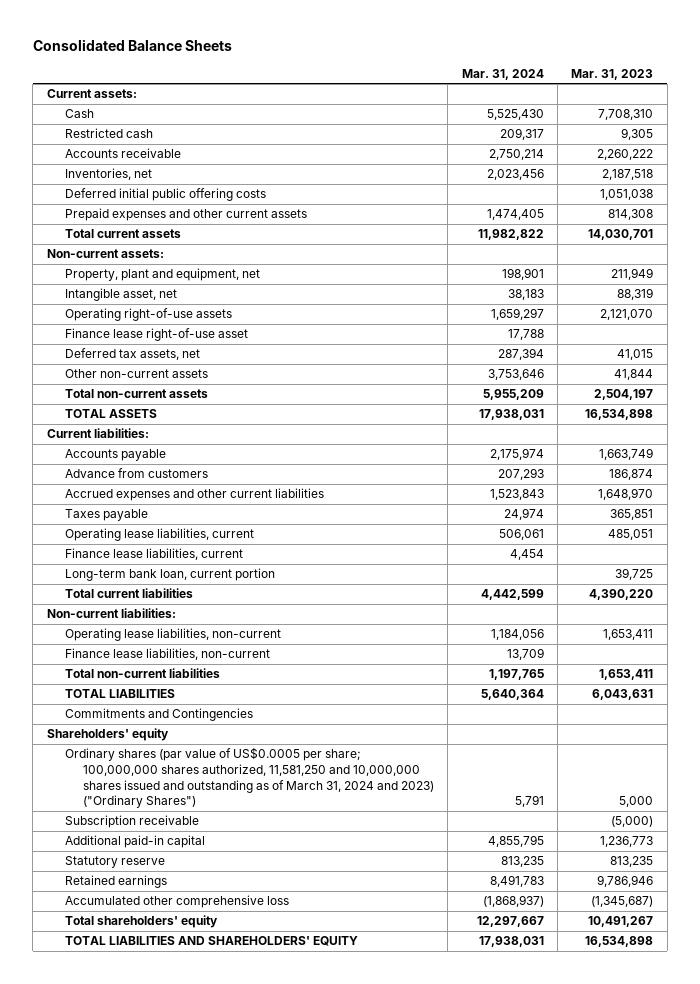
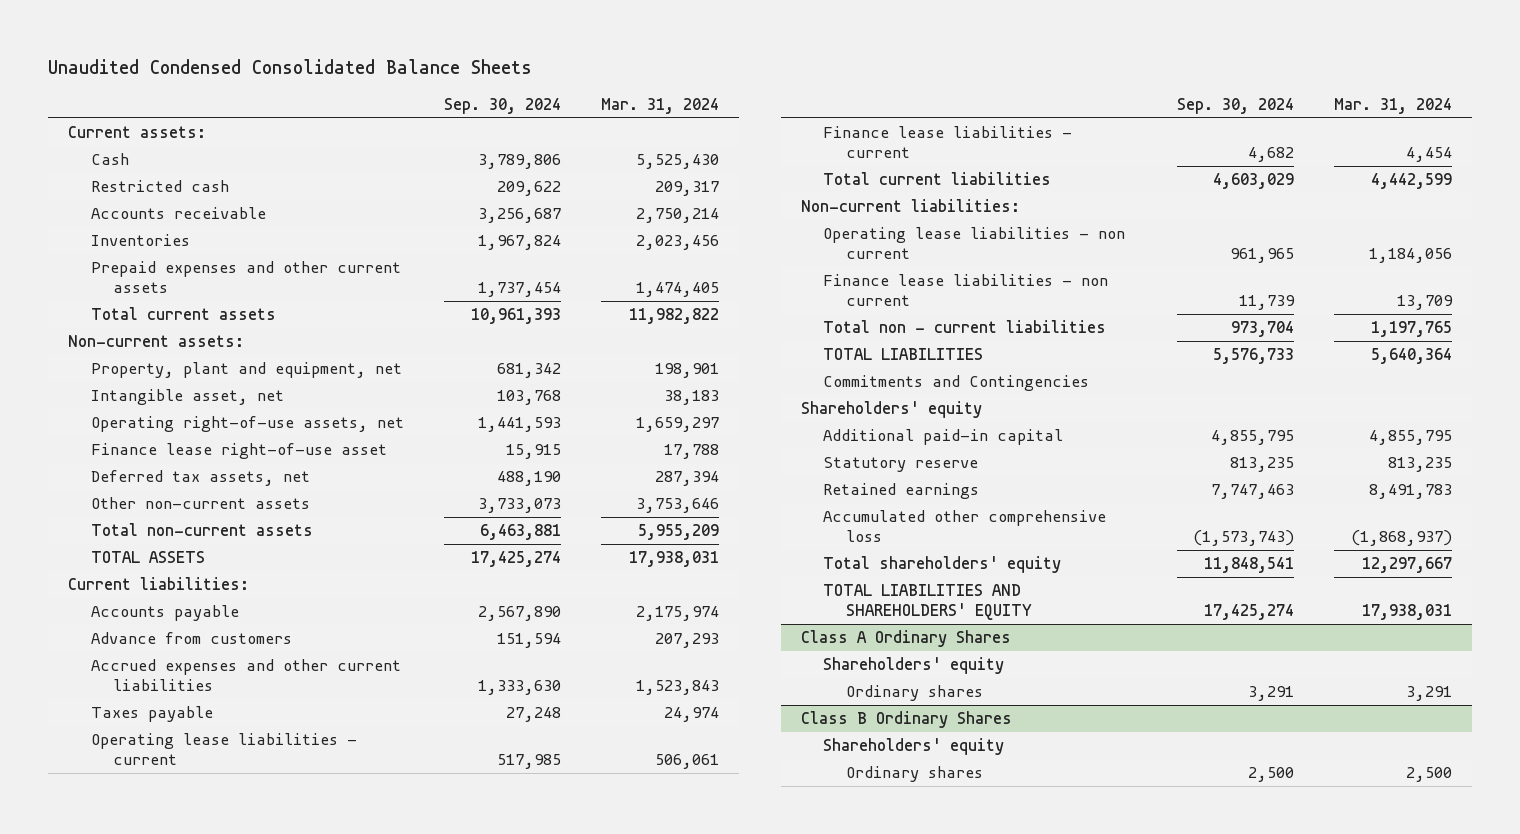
[32,39,232,52] Consolidated Balance Sheets -> [48,59,533,75] Unaudited Condensed Consolidated Balance Sheets
[571,68,654,80] Mar. 31, 2023 -> none
none -> [443,97,561,114] Sep. 30, 2024
[64,188,266,202] Deferred initial public offering costs -> none
[64,168,152,181] Inventories, net -> [90,234,190,247] Inventories
[64,308,232,322] Operating right-of-use assets -> [90,416,404,433] Operating right-of-use assets, net
[64,568,275,582] Long-term bank loan, current portion -> none
[64,528,254,542] Operating lease liabilities, current -> [90,733,357,766] Operating lease liabilities - current
[64,548,243,561] Finance lease liabilities, current -> [823,126,1073,159] Finance lease liabilities - current
[64,628,281,642] Operating lease liabilities, non-current -> [823,227,1126,260] Operating lease liabilities - non current
[64,648,270,661] Finance lease liabilities, non-current -> [823,274,1109,307] Finance lease liabilities - non current
[64,668,220,679] Total non-current liabilities -> [823,320,1107,334] Total non - current liabilities
[64,747,434,809] Ordinary shares (par value of US$0.0005 per share; 100,000,000 shares authorized, 11,581,250 and 10,000,000 shares issued and outstanding as of March 31, 2024 and 2023) ("Ordinary Shares") -> none
[64,815,199,829] Subscription receivable -> none
none -> [801,630,1012,648] Class A Ordinary Shares
none -> [823,657,1005,675] Shareholders' equity
none -> [845,685,983,702] Ordinary shares
none -> [801,711,1013,729] Class B Ordinary Shares
none -> [823,738,1005,756] Shareholders' equity
none -> [845,766,983,783] Ordinary shares

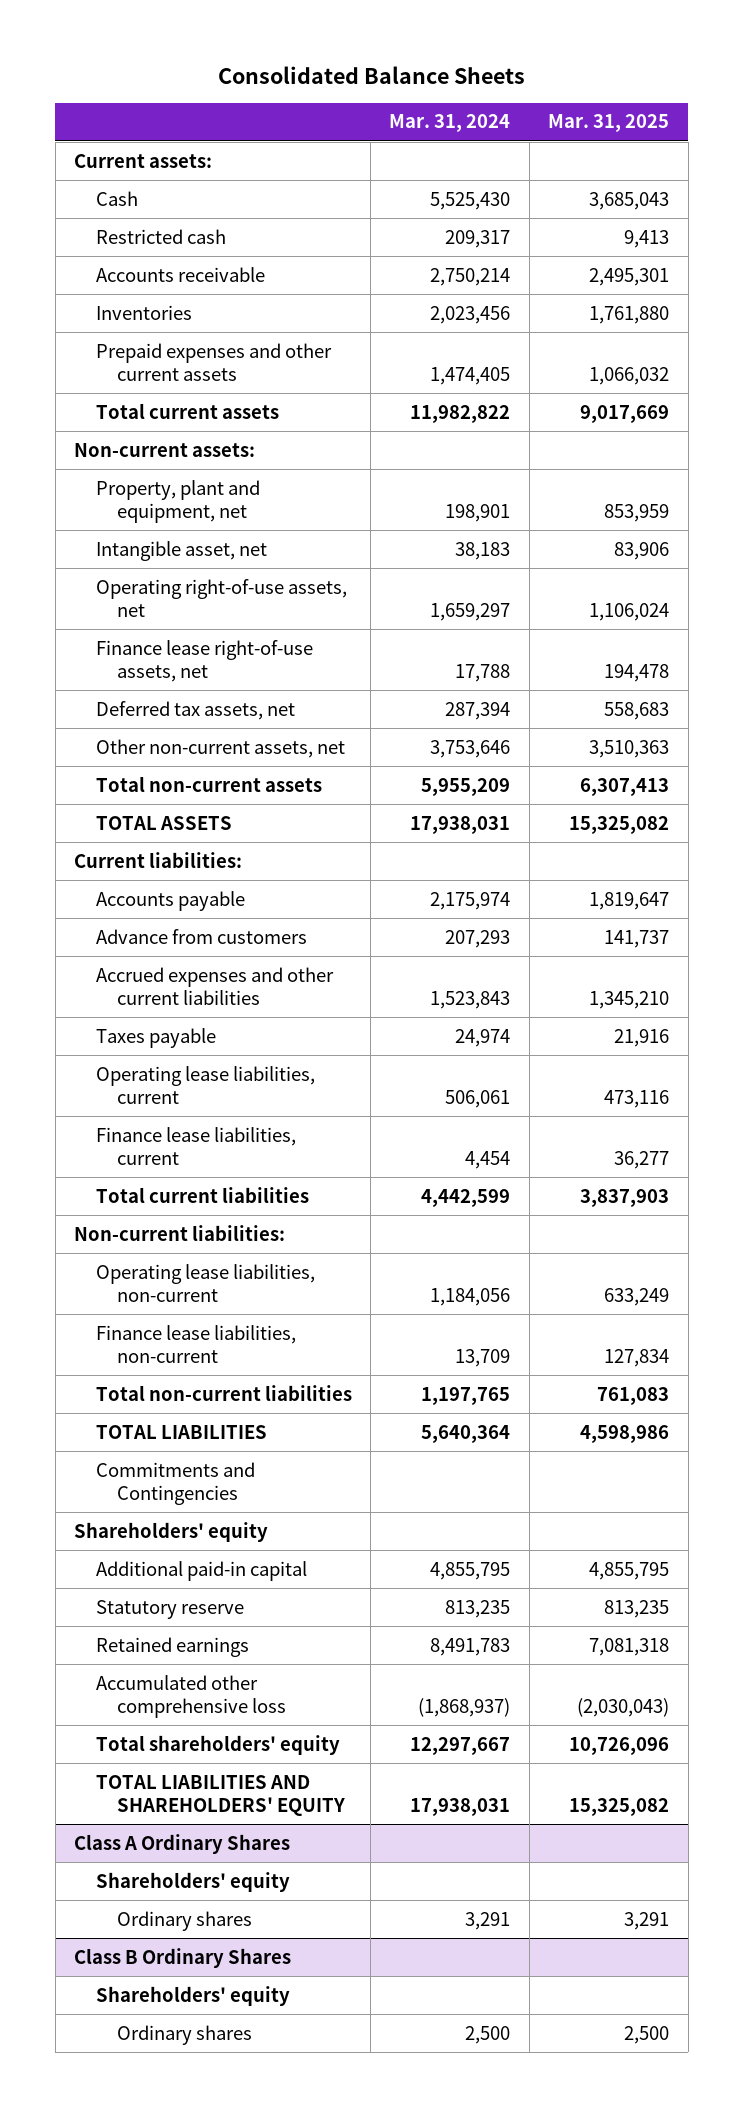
[48,59,533,75] Unaudited Condensed Consolidated Balance Sheets -> [217,65,525,84] Consolidated Balance Sheets
[443,97,561,114] Sep. 30, 2024 -> none
none -> [548,114,670,133] Mar. 31, 2025
[90,443,387,460] Finance lease right-of-use asset -> [95,639,313,683] Finance lease right-of-use assets, net
[90,497,310,510] Other non-current assets -> [95,738,345,758] Other non-current assets, net
[90,733,357,766] Operating lease liabilities - current -> [95,1065,315,1105] Operating lease liabilities, current
[823,126,1073,159] Finance lease liabilities - current -> [95,1126,296,1166] Finance lease liabilities, current
[823,227,1126,260] Operating lease liabilities - non current -> [95,1263,315,1303] Operating lease liabilities, non-current
[823,274,1109,307] Finance lease liabilities - non current -> [95,1324,296,1364] Finance lease liabilities, non-current
[823,320,1107,334] Total non - current liabilities -> [95,1384,352,1401] Total non-current liabilities

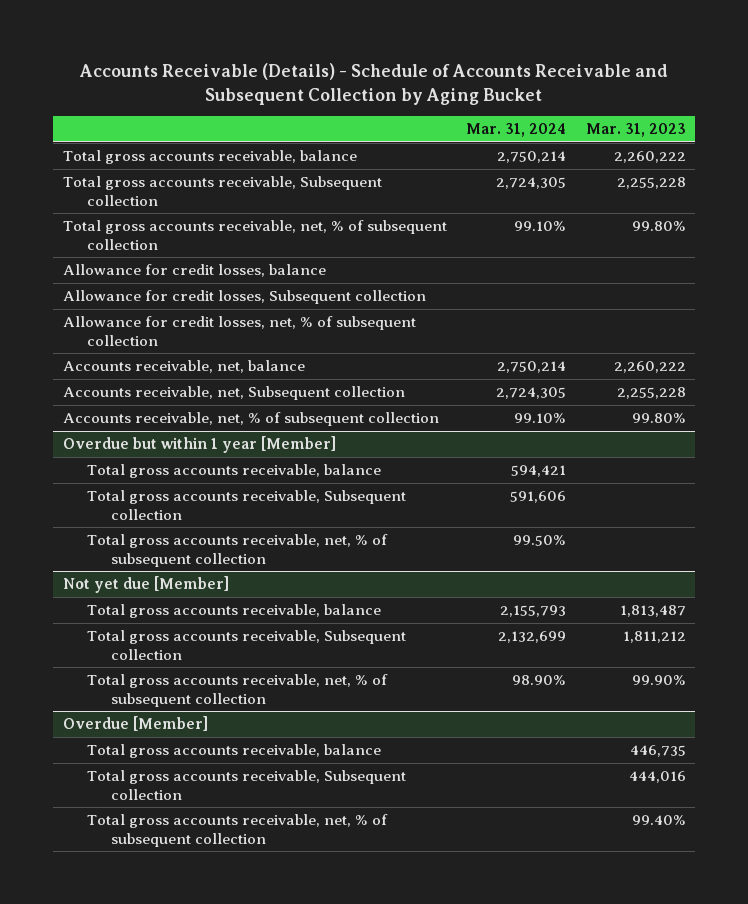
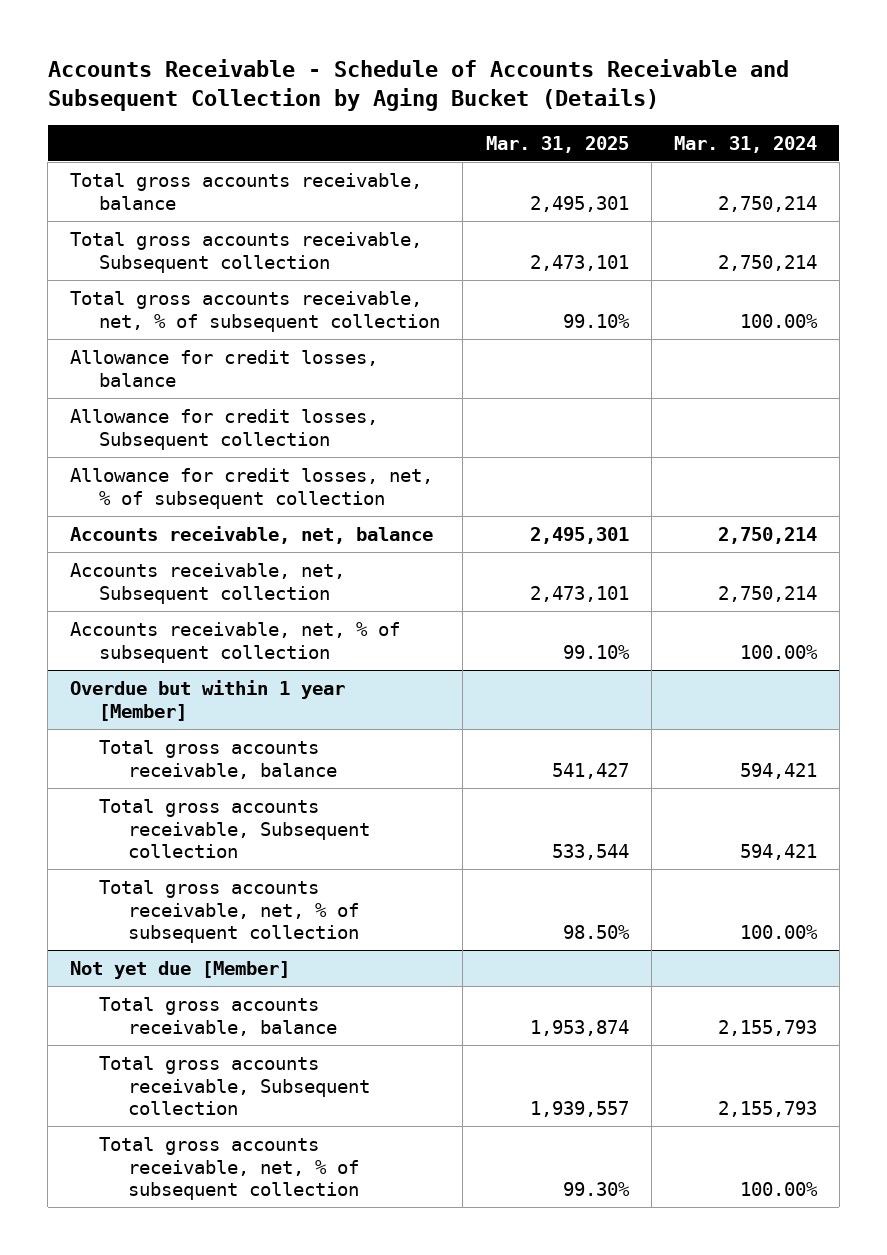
[79,62,669,105] Accounts Receivable (Details) - Schedule of Accounts Receivable and Subsequent Collection by Aging Bucket -> [47,58,789,112] Accounts Receivable - Schedule of Accounts Receivable and Subsequent Collection by Aging Bucket (Details)
[585,123,686,138] Mar. 31, 2023 -> none
none -> [485,135,629,153] Mar. 31, 2025
[496,177,567,190] 2,724,305 -> [717,254,817,271] 2,750,214
[514,221,567,232] 99.10% -> [739,313,818,328] 100.00%
[496,387,567,400] 2,724,305 -> [717,585,817,602] 2,750,214
[514,413,567,424] 99.10% -> [739,644,818,659] 100.00%
[510,491,567,504] 591,606 -> [739,844,817,861] 594,421
[513,535,567,547] 99.50% -> [739,925,818,940] 100.00%
[62,716,208,732] Overdue [Member] -> none
[86,744,381,759] Total gross accounts receivable, balance -> none
[86,770,406,800] Total gross accounts receivable, Subsequent collection -> none
[86,814,388,847] Total gross accounts receivable, net, % of subsequent collection -> none
[498,631,567,644] 2,132,699 -> [717,1101,817,1118] 2,155,793
[512,675,567,686] 98.90% -> [739,1182,818,1197] 100.00%

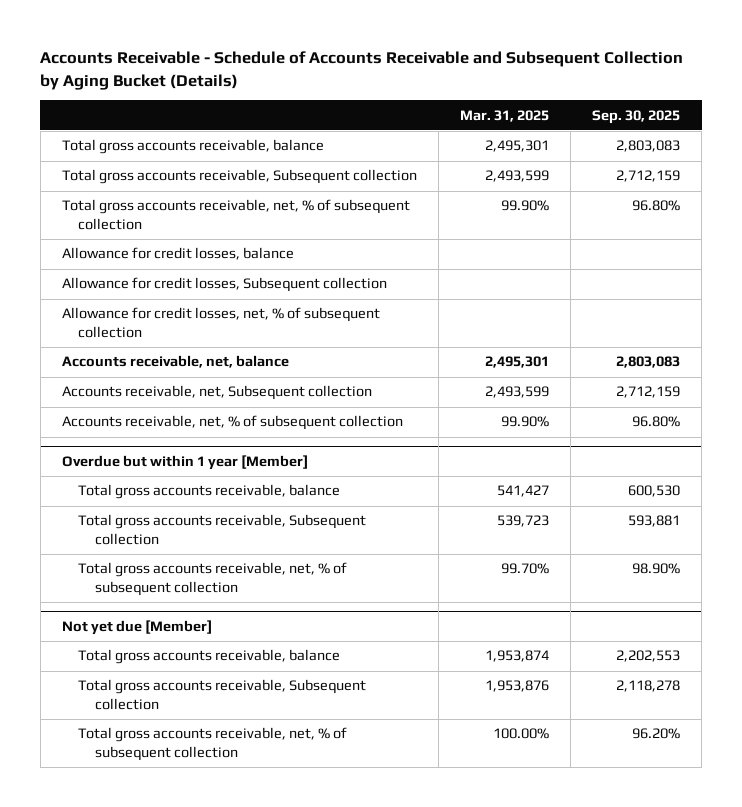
[673,135,817,153] Mar. 31, 2024 -> none
none -> [592,109,681,124] Sep. 30, 2025
[529,254,629,271] 2,473,101 -> [485,170,550,183] 2,493,599
[562,313,630,328] 99.10% -> [501,200,550,212] 99.90%
[529,585,629,602] 2,473,101 -> [485,386,550,399] 2,493,599
[562,644,630,659] 99.10% -> [501,416,550,428] 99.90%
[551,844,629,861] 533,544 -> [497,515,550,528] 539,723
[562,925,630,940] 98.50% -> [501,563,550,575] 99.70%
[529,1101,629,1118] 1,939,557 -> [485,680,550,693] 1,953,876
[562,1182,630,1197] 99.30% -> [493,728,550,740] 100.00%

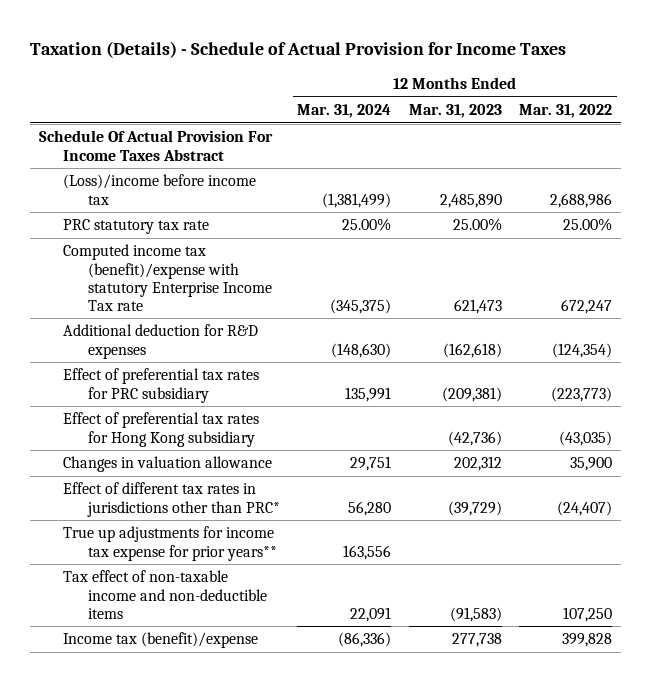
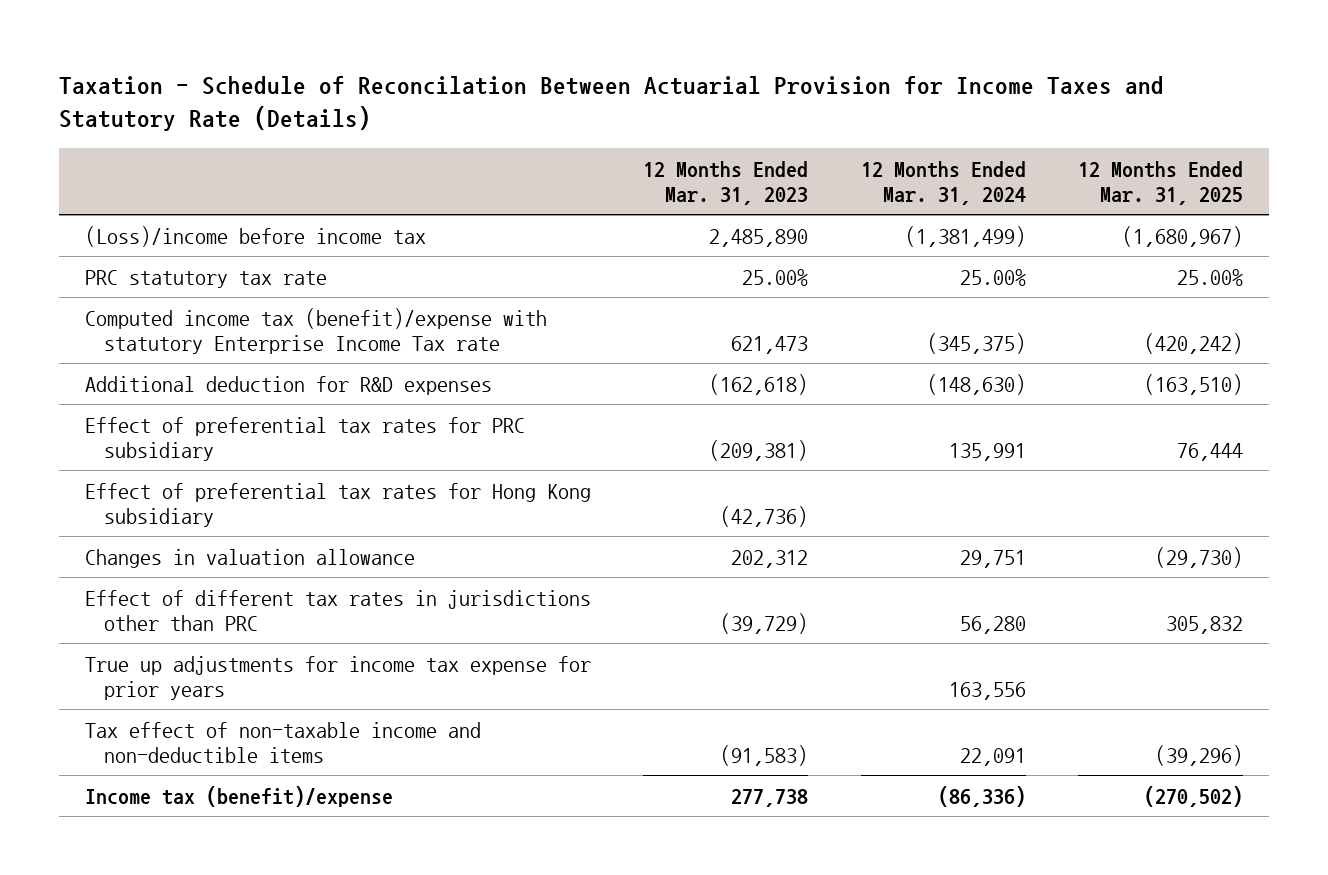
[30,40,567,58] Taxation (Details) - Schedule of Actual Provision for Income Taxes -> [59,75,1165,132] Taxation - Schedule of Reconcilation Between Actuarial Provision for Income Taxes and Statutory Rate (Details)
[519,103,613,118] Mar. 31, 2022 -> none
none -> [1077,160,1243,205] 12 Months Ended Mar. 31, 2025
[38,130,273,161] Schedule Of Actual Provision For Income Taxes Abstract -> none
[63,482,280,517] Effect of different tax rates in jurisdictions other than PRC* -> [85,589,592,631] Effect of different tax rates in jurisdictions other than PRC
[63,526,277,561] True up adjustments for income tax expense for prior years** -> [85,655,592,700] True up adjustments for income tax expense for prior years

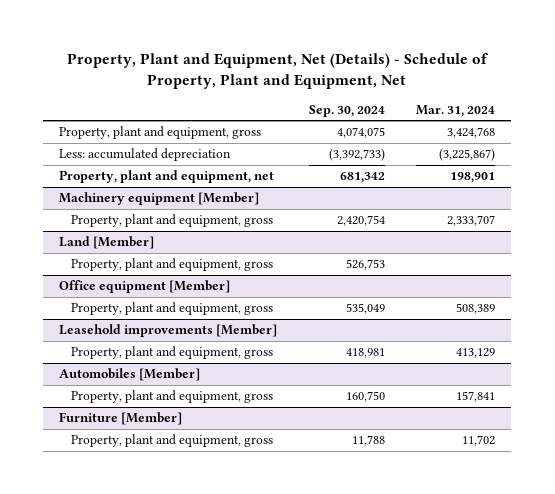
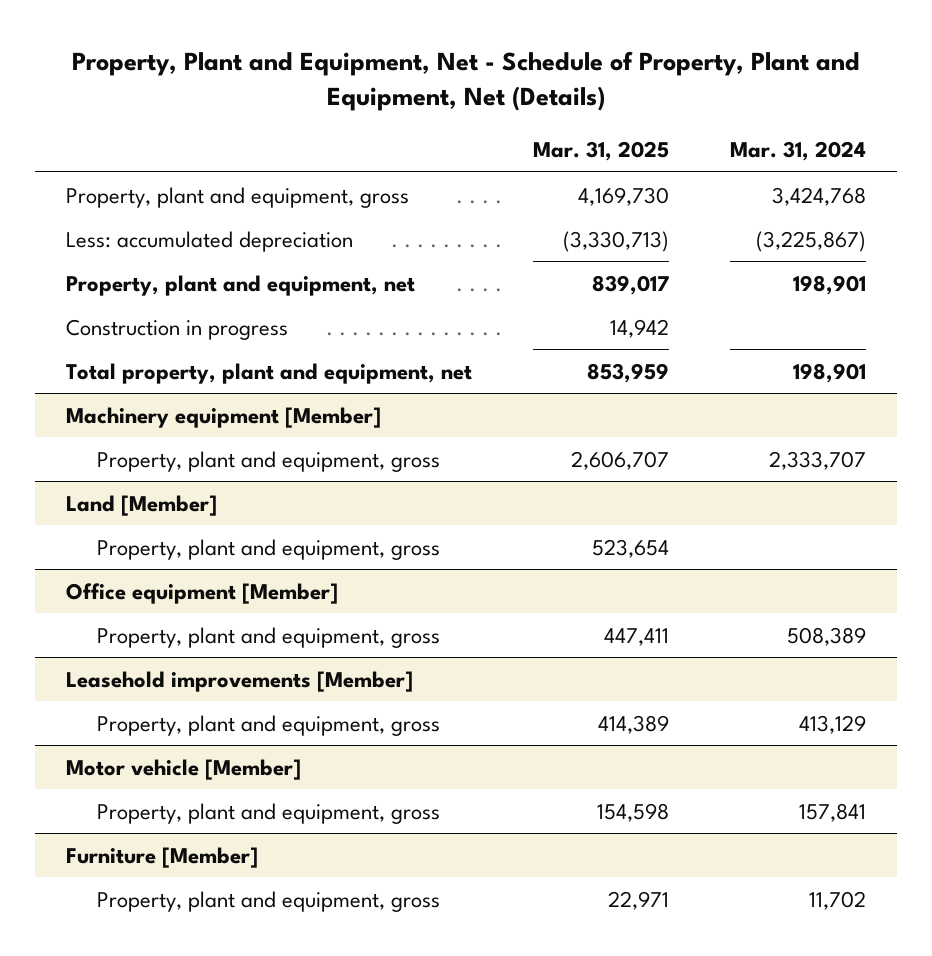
[67,53,489,89] Property, Plant and Equipment, Net (Details) - Schedule of Property, Plant and Equipment, Net -> [71,50,860,112] Property, Plant and Equipment, Net - Schedule of Property, Plant and Equipment, Net (Details)
[308,104,385,117] Sep. 30, 2024 -> none
none -> [532,141,669,162] Mar. 31, 2025
none -> [65,318,288,340] Construction in progress
none -> [65,362,472,384] Total property, plant and equipment, net
[59,368,201,382] Automobiles [Member] -> none
none -> [65,758,301,780] Motor vehicle [Member]

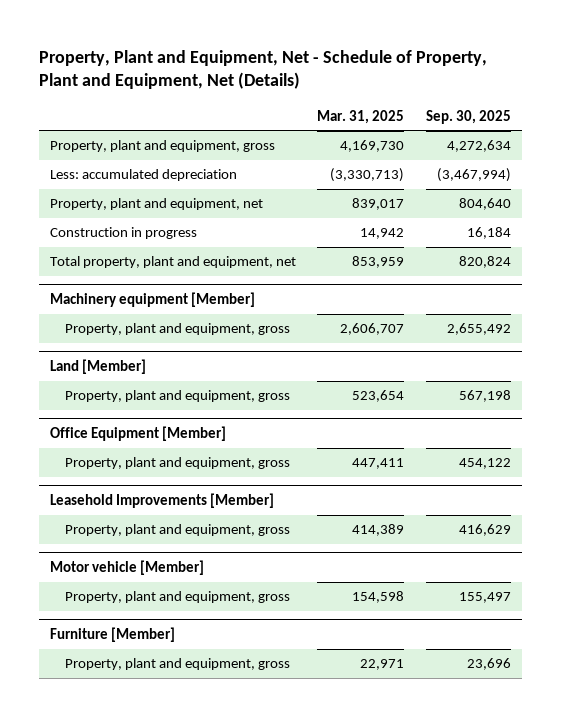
[730,141,867,162] Mar. 31, 2024 -> none
none -> [425,109,511,124] Sep. 30, 2025
[65,582,338,604] Office equipment [Member] -> [49,426,226,442] Office Equipment [Member]
[65,670,413,692] Leasehold improvements [Member] -> [49,493,274,509] Leasehold Improvements [Member]

